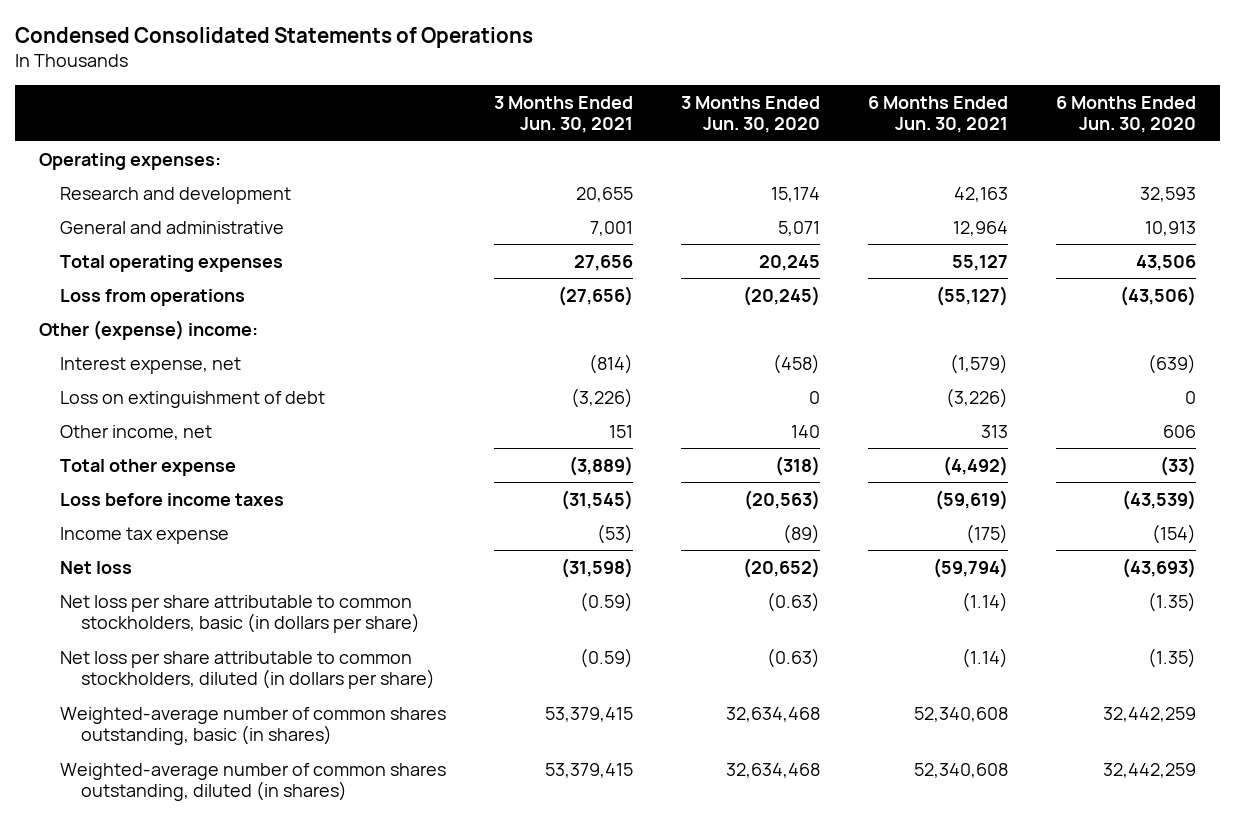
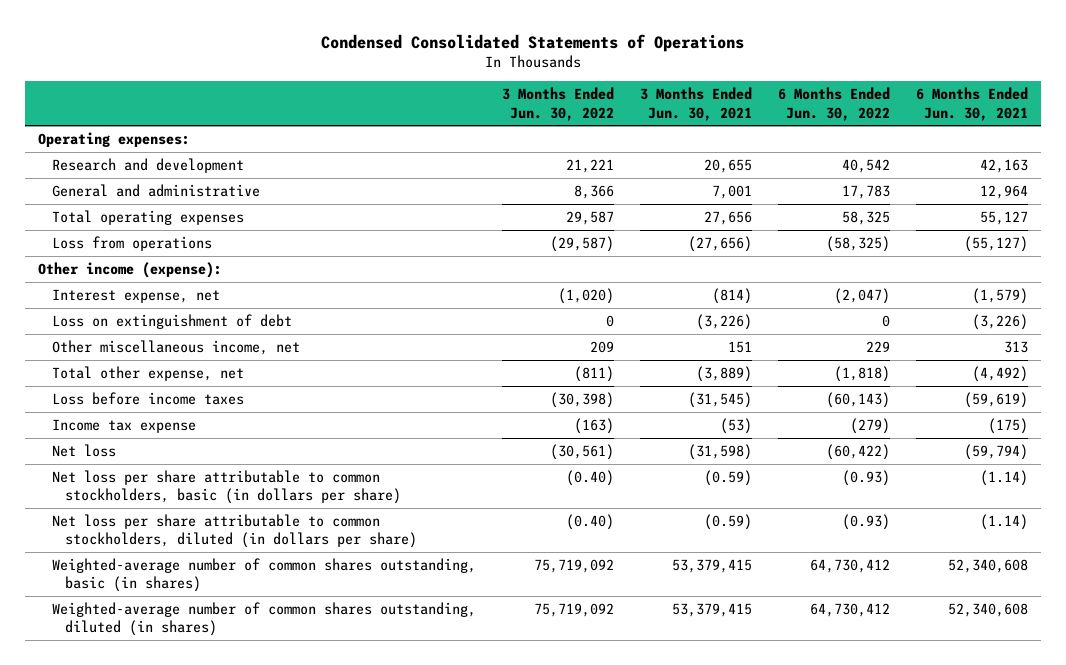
[680,95,820,134] 3 Months Ended Jun. 30, 2020 -> none
[1055,95,1196,134] 6 Months Ended Jun. 30, 2020 -> none
none -> [501,87,614,121] 3 Months Ended Jun. 30, 2022
none -> [777,87,890,121] 6 Months Ended Jun. 30, 2022
[38,319,258,340] Other (expense) income: -> [38,261,223,278] Other income (expense):
[60,424,213,440] Other income, net -> [51,339,300,355] Other miscellaneous income, net
[60,458,237,476] Total other expense -> [51,365,244,381] Total other expense, net

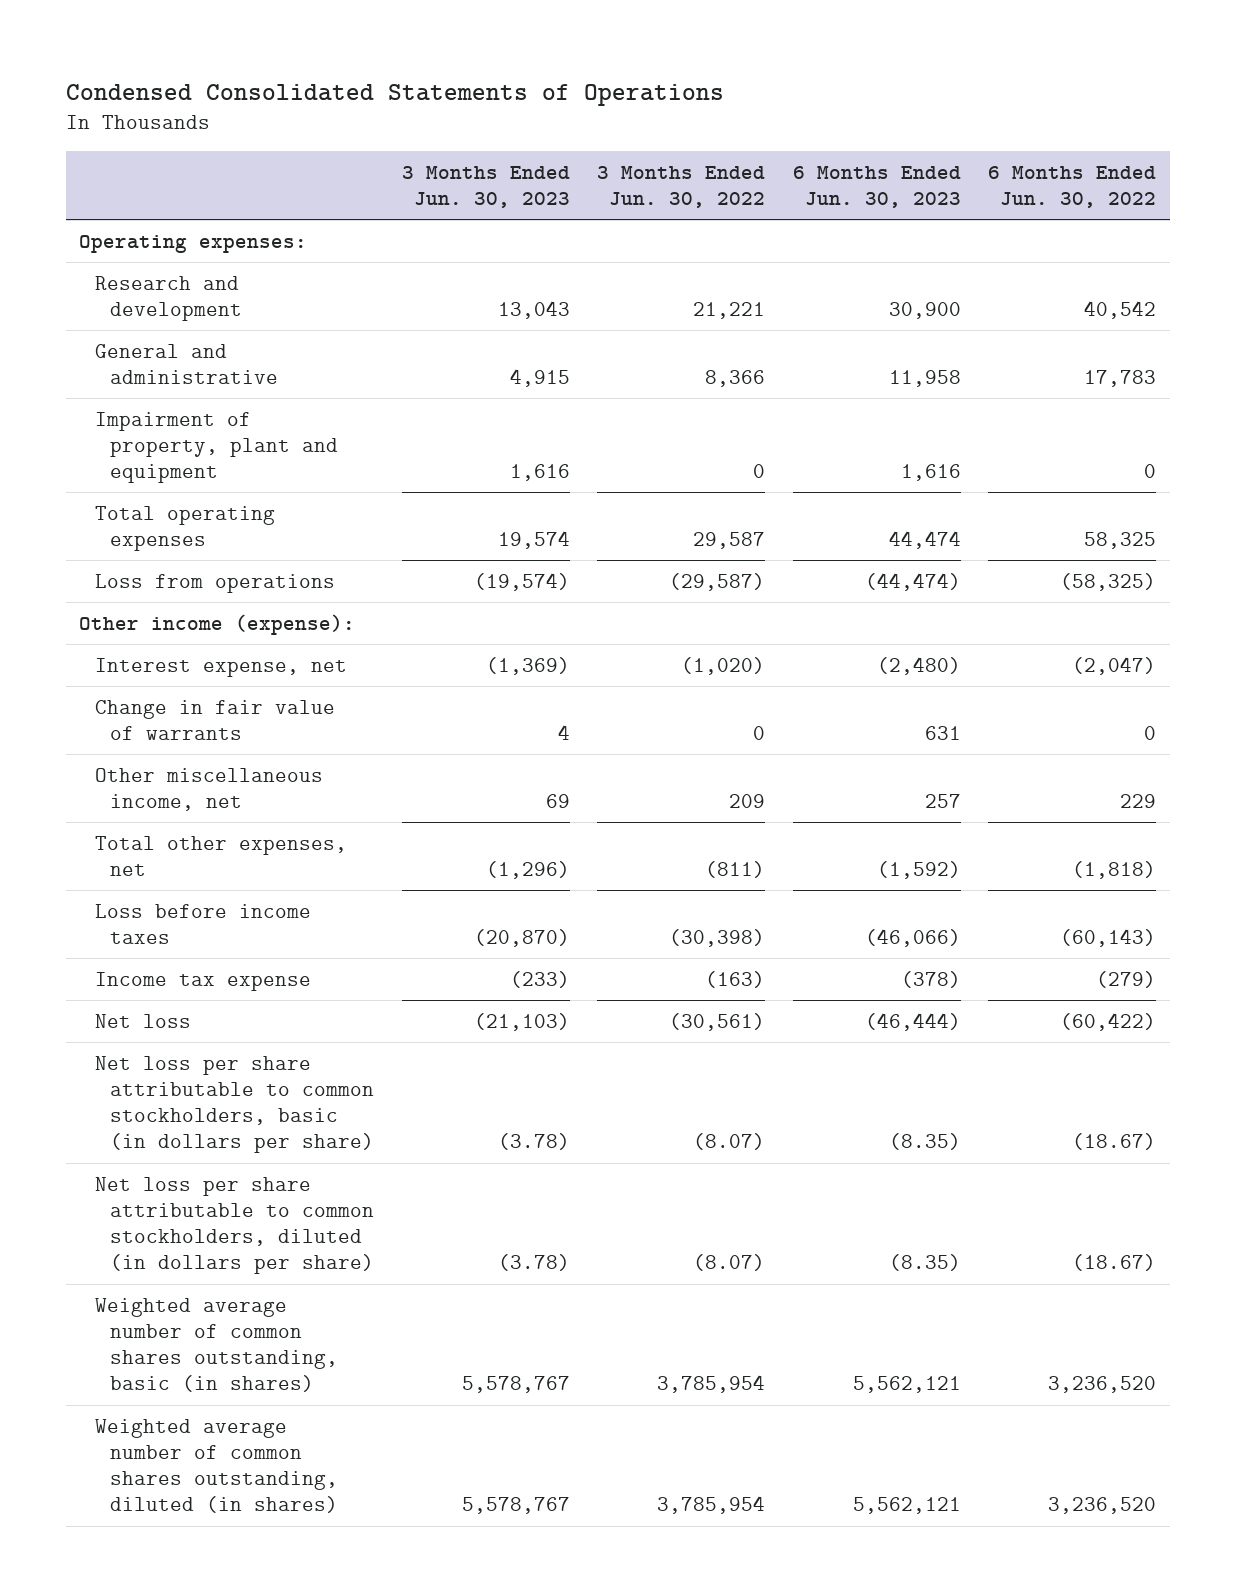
[639,87,752,121] 3 Months Ended Jun. 30, 2021 -> none
[915,87,1028,121] 6 Months Ended Jun. 30, 2021 -> none
none -> [401,165,570,209] 3 Months Ended Jun. 30, 2023
none -> [792,165,961,209] 6 Months Ended Jun. 30, 2023
none -> [94,411,339,484] Impairment of property, plant and equipment
[51,313,292,329] Loss on extinguishment of debt -> none
none -> [94,699,335,740] Change in fair value of warrants
[51,365,244,381] Total other expense, net -> [94,835,347,876] Total other expenses, net
[565,469,614,486] (0.40) -> [693,1133,766,1151] (8.07)
[841,469,890,486] (0.93) -> [1072,1133,1157,1151] (18.67)
[565,513,614,530] (0.40) -> [693,1254,766,1272] (8.07)
[841,513,890,530] (0.93) -> [1072,1254,1157,1272] (18.67)
[51,557,476,593] Weighted-average number of common shares outstanding, basic (in shares) -> [94,1297,339,1393] Weighted average number of common shares outstanding, basic (in shares)
[533,558,614,573] 75,719,092 -> [657,1375,766,1394] 3,785,954
[809,558,890,573] 64,730,412 -> [1048,1376,1157,1394] 3,236,520
[51,601,476,637] Weighted-average number of common shares outstanding, diluted (in shares) -> [94,1418,339,1514] Weighted average number of common shares outstanding, diluted (in shares)
[533,602,614,617] 75,719,092 -> [657,1496,766,1515] 3,785,954
[809,602,890,617] 64,730,412 -> [1048,1497,1157,1515] 3,236,520

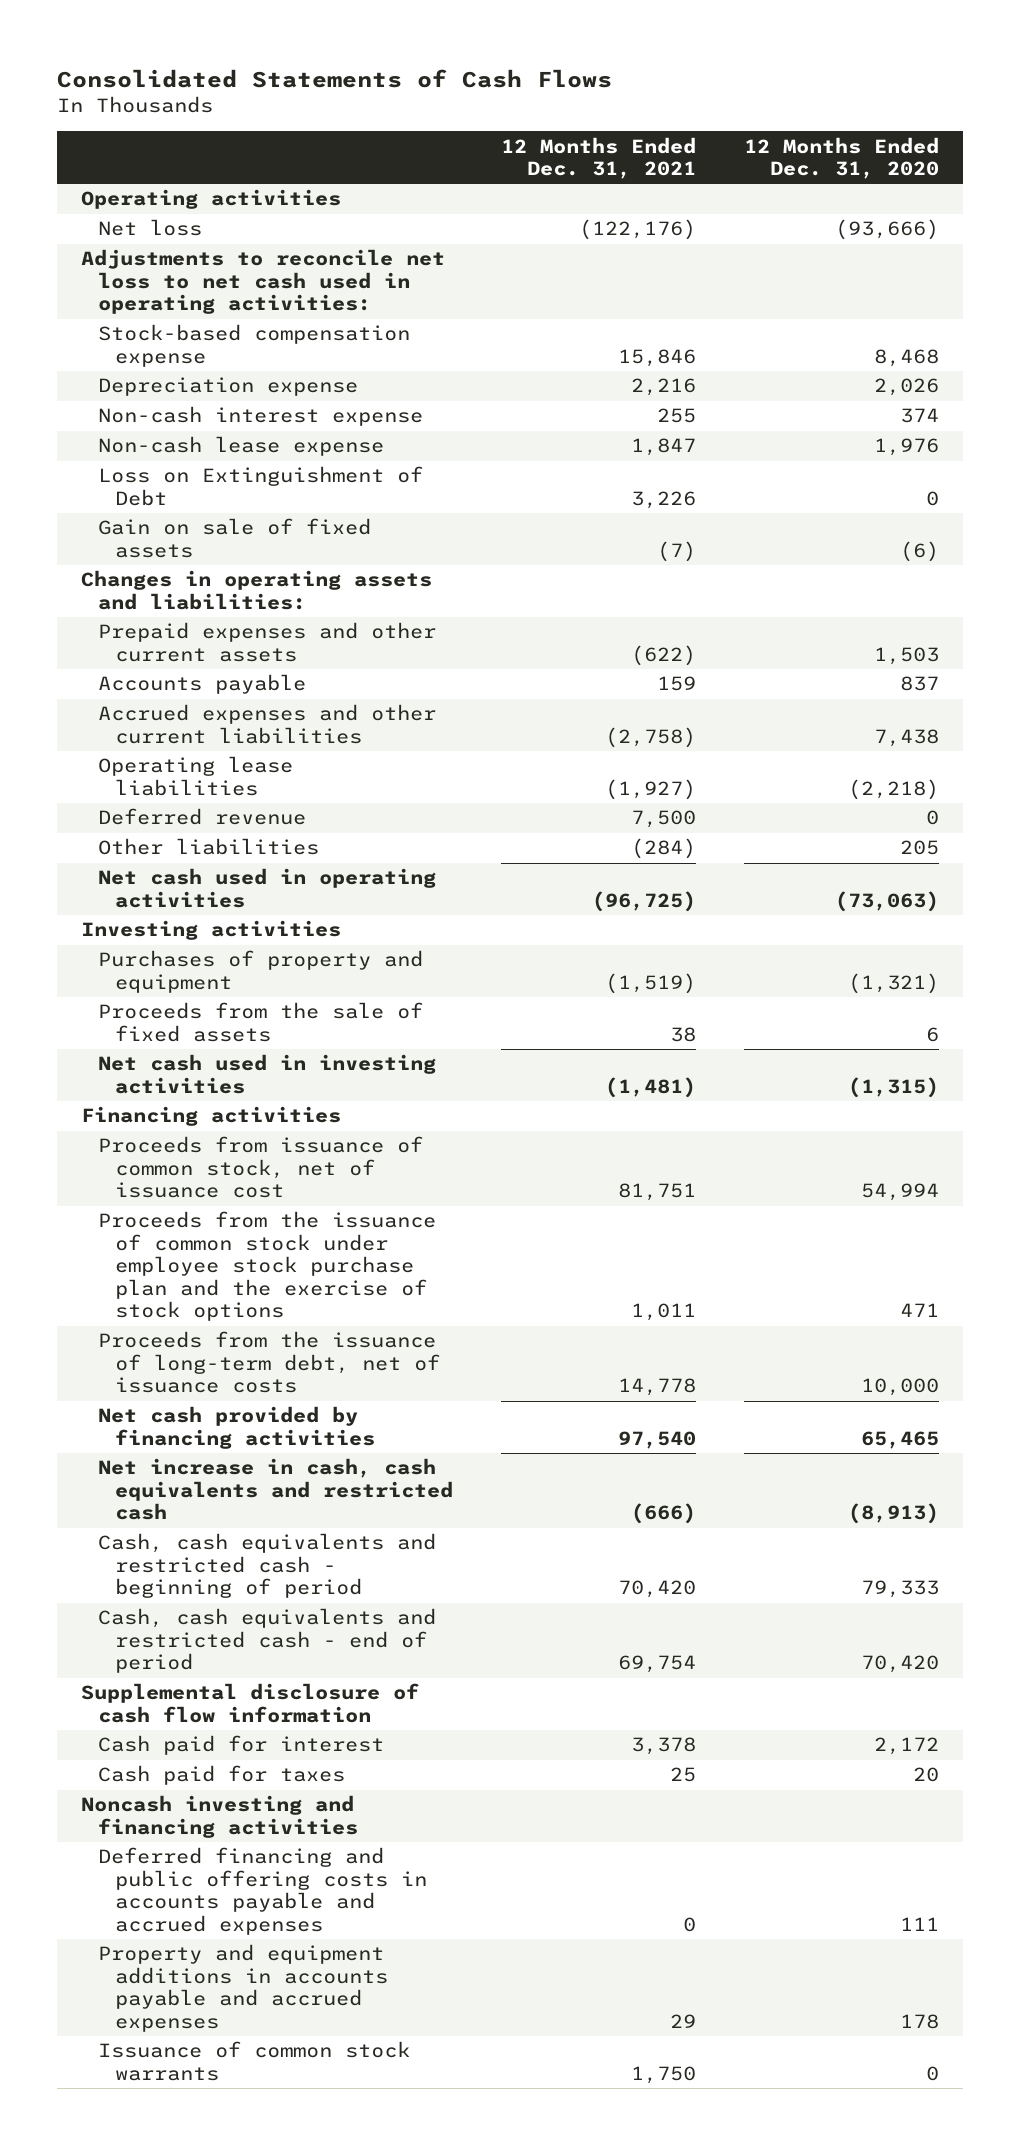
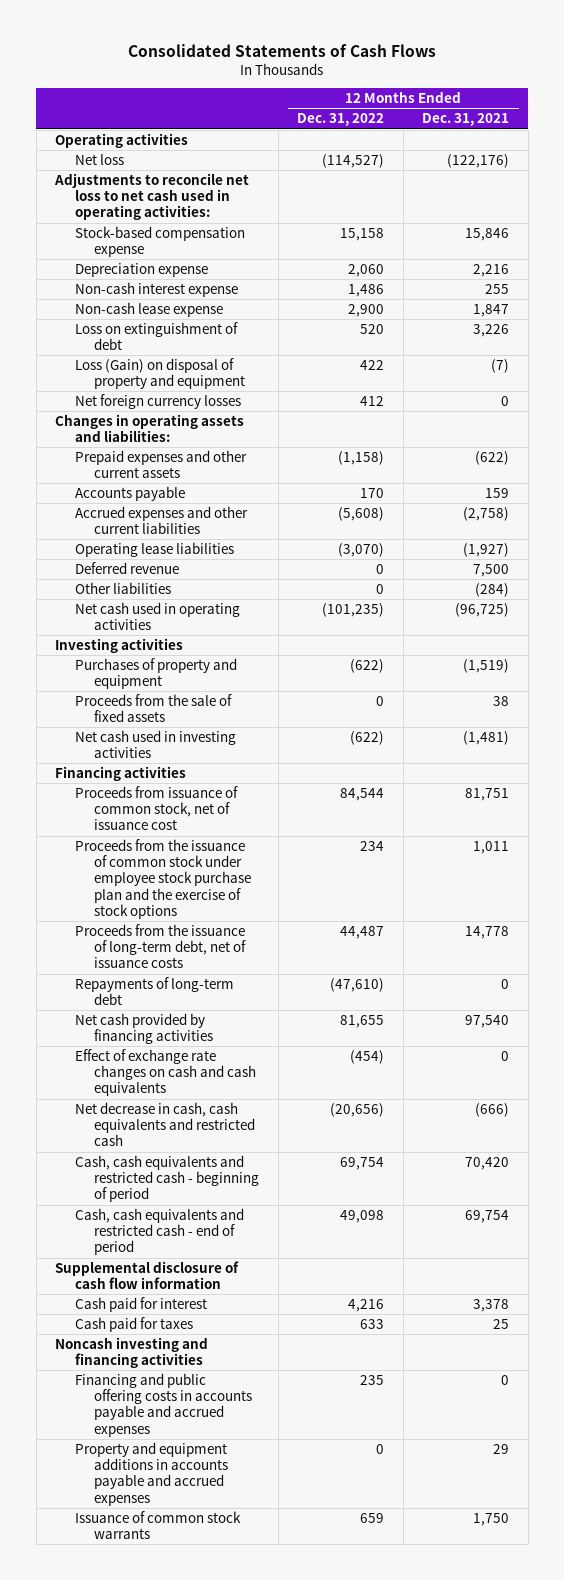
[743,136,939,180] 12 Months Ended Dec. 31, 2020 -> none
none -> [297,113,385,127] Dec. 31, 2022
[98,466,424,506] Loss on Extinguishment of Debt -> [74,321,238,351] Loss on extinguishment of debt
[98,518,372,558] Gain on sale of fixed assets -> [74,357,246,390] Loss (Gain) on disposal of property and equipment
none -> [74,393,241,409] Net foreign currency losses
none -> [74,976,234,1006] Repayments of long-term debt
none -> [74,1048,257,1097] Effect of exchange rate changes on cash and cash equivalents
[98,1458,453,1521] Net increase in cash, cash equivalents and restricted cash -> [74,1101,256,1147] Net decrease in cash, cash equivalents and restricted cash
[98,1847,427,1935] Deferred financing and public offering costs in accounts payable and accrued expenses -> [74,1372,253,1437] Financing and public offering costs in accounts payable and accrued expenses

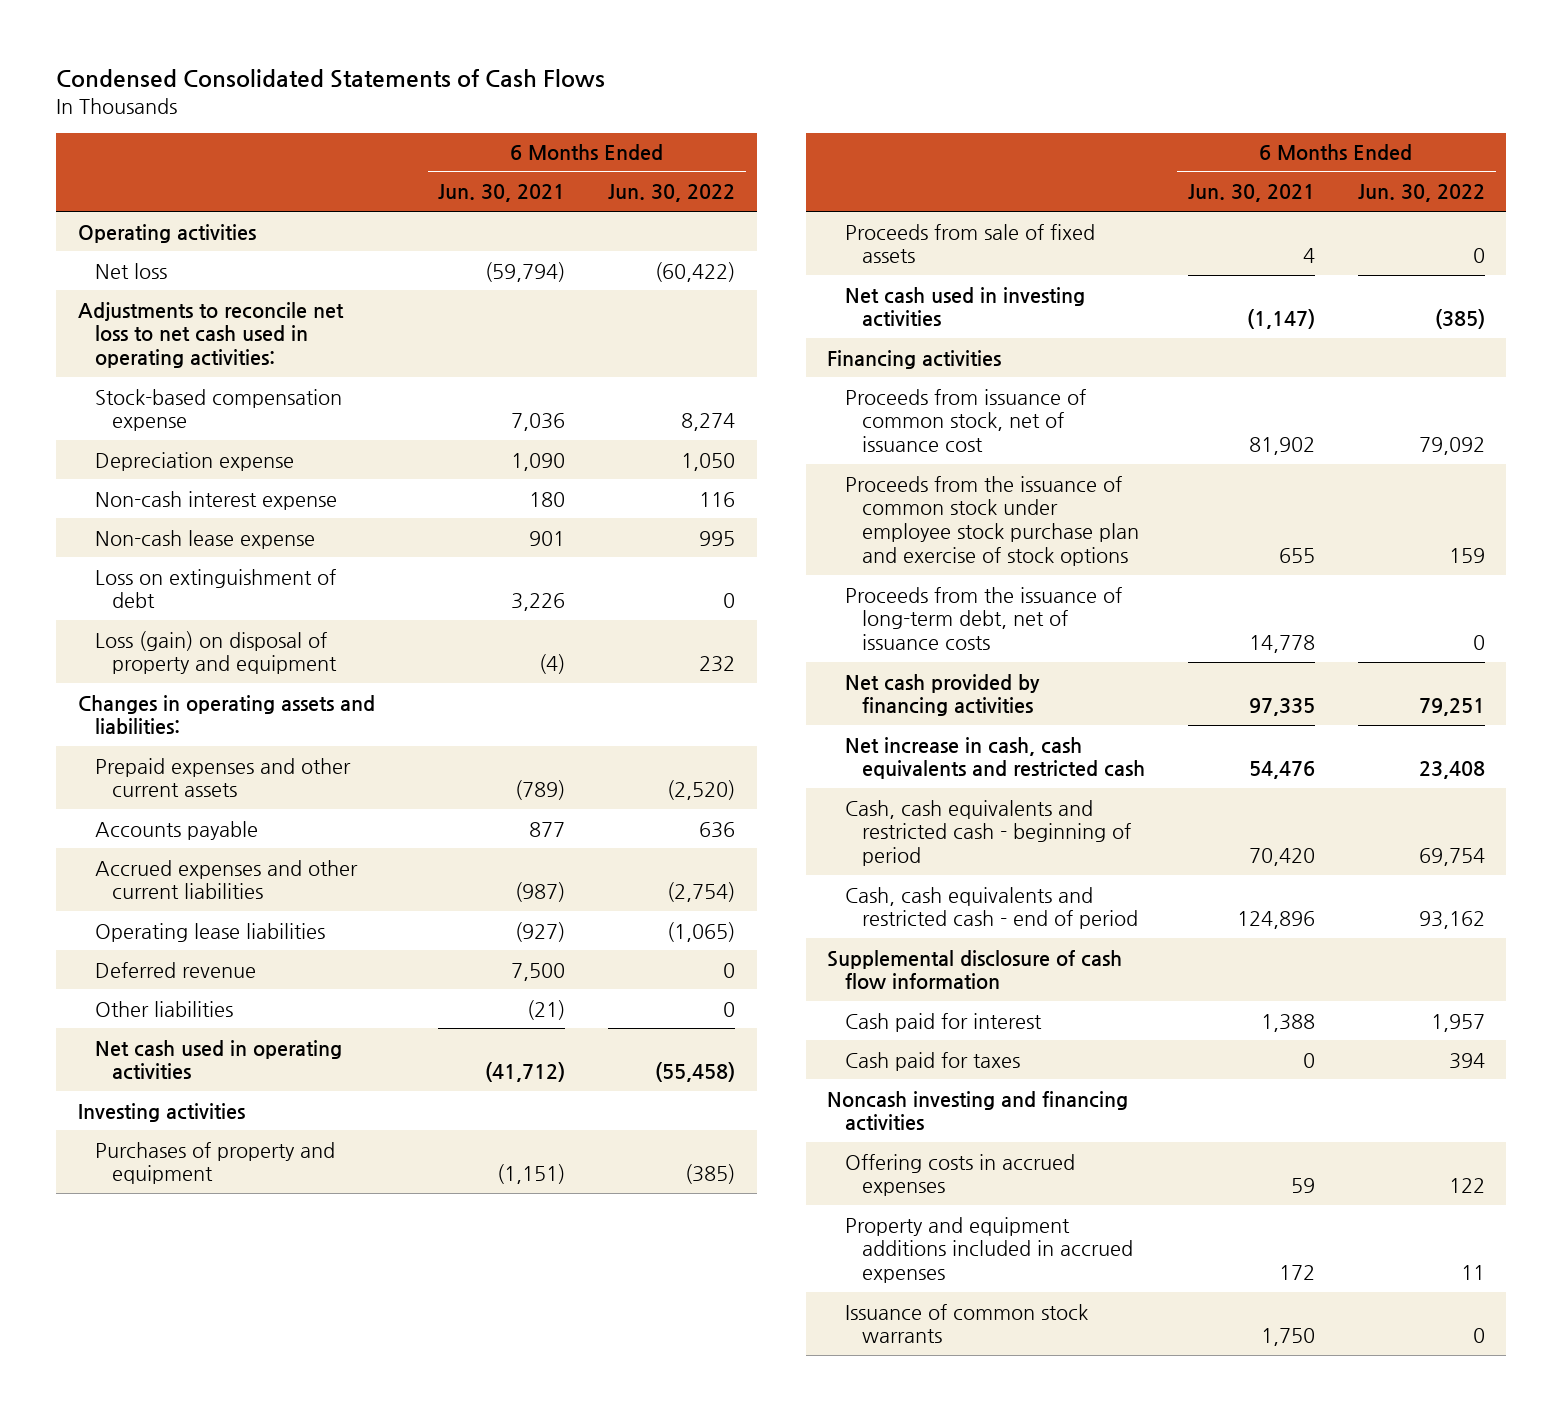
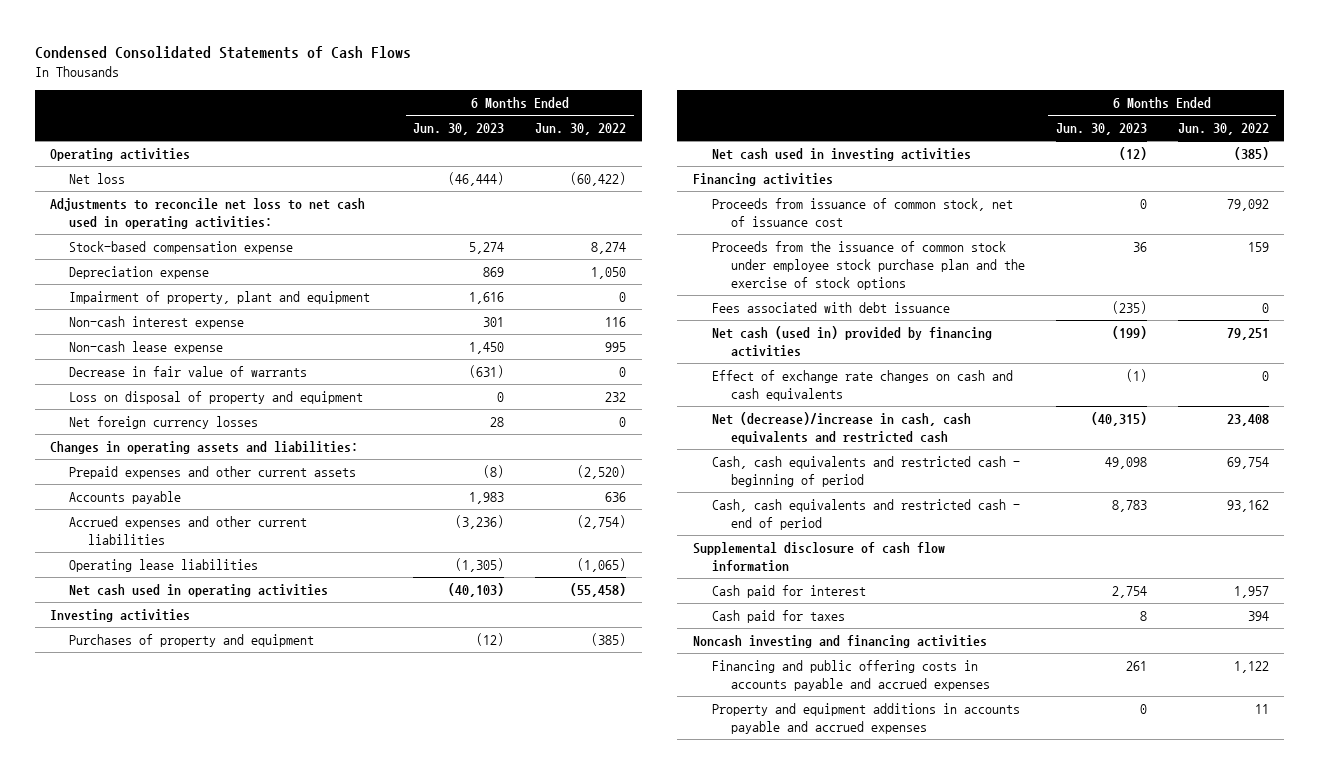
[438,184,566,203] Jun. 30, 2021 -> none
none -> [413,123,505,136] Jun. 30, 2023
none -> [69,291,371,305] Impairment of property, plant and equipment
[94,568,336,609] Loss on extinguishment of debt -> none
none -> [69,366,308,378] Decrease in fair value of warrants
[94,630,338,675] Loss (gain) on disposal of property and equipment -> [69,391,364,405] Loss on disposal of property and equipment
none -> [69,416,259,430] Net foreign currency losses
[94,961,256,978] Deferred revenue -> none
[94,1000,233,1017] Other liabilities -> none
[844,223,1095,264] Proceeds from sale of fixed assets -> none
[844,586,1122,651] Proceeds from the issuance of long-term debt, net of issuance costs -> none
[844,475,1139,567] Proceeds from the issuance of common stock under employee stock purchase plan and exercise of stock options -> [711,241,1025,291] Proceeds from the issuance of common stock under employee stock purchase plan and the exercise of stock options
none -> [711,302,950,314] Fees associated with debt issuance
[844,673,1040,717] Net cash provided by financing activities -> [711,326,992,358] Net cash (used in) provided by financing activities
none -> [711,370,1013,402] Effect of exchange rate changes on cash and cash equivalents
[844,736,1145,780] Net increase in cash, cash equivalents and restricted cash -> [711,412,971,445] Net (decrease)/increase in cash, cash equivalents and restricted cash
[844,1303,1088,1344] Issuance of common stock warrants -> none
[844,1153,1075,1197] Offering costs in accrued expenses -> [711,660,990,692] Financing and public offering costs in accounts payable and accrued expenses
[1448,1178,1485,1194] 122 -> [1233,661,1269,674] 1,122
[844,1216,1133,1284] Property and equipment additions included in accrued expenses -> [711,703,1020,735] Property and equipment additions in accounts payable and accrued expenses

